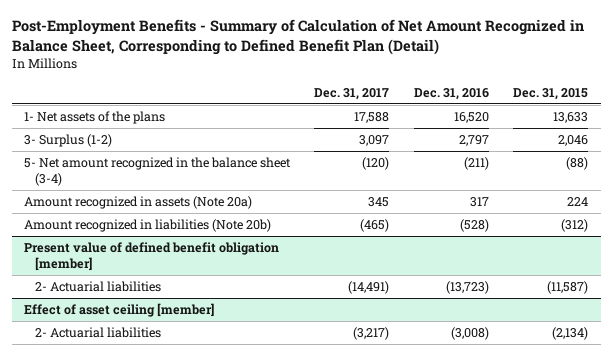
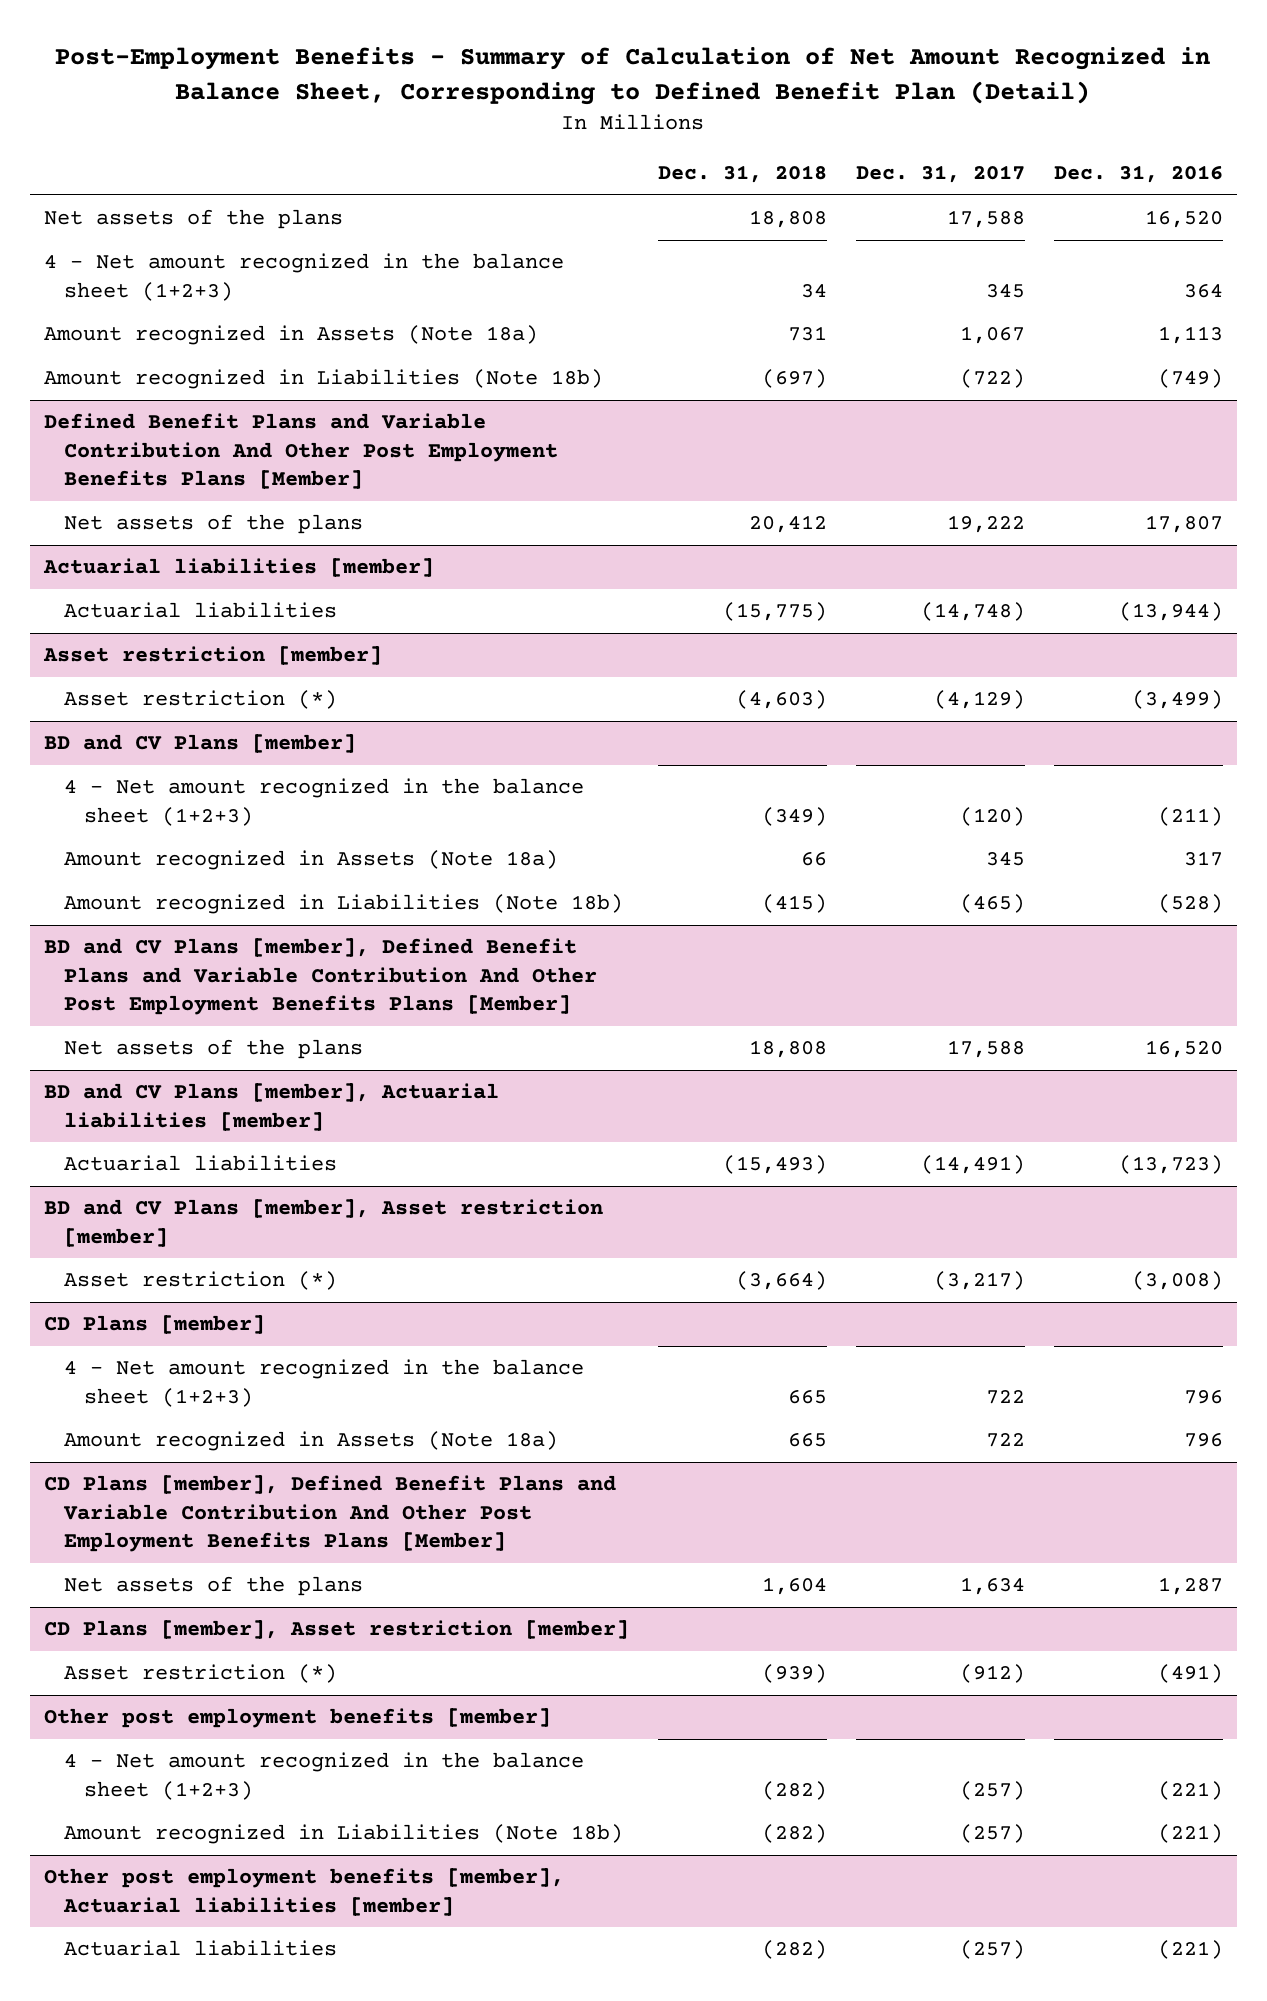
[513,87,589,100] Dec. 31, 2015 -> none
none -> [658,165,828,184] Dec. 31, 2018
[23,134,112,148] 3- Surplus (1-2) -> none
[23,111,165,125] 1- Net assets of the plans -> [44,209,344,230] Net assets of the plans
[23,157,291,187] 5- Net amount recognized in the balance sheet (3-4) -> [44,253,565,301] 4 - Net amount recognized in the balance sheet (1+2+3)
[362,157,390,171] (120) -> [985,283,1025,298] 345
[463,157,489,171] (211) -> [1183,283,1223,298] 364
[23,196,252,210] Amount recognized in assets (Note 20a) -> [44,325,539,346] Amount recognized in Assets (Note 18a)
[368,197,390,208] 345 -> [959,326,1025,345] 1,067
[469,197,489,208] 317 -> [1157,326,1223,345] 1,113
[23,219,271,233] Amount recognized in liabilities (Note 20b) -> [44,369,604,390] Amount recognized in Liabilities (Note 18b)
[360,219,390,233] (465) -> [959,369,1025,389] (722)
[459,219,489,233] (528) -> [1157,369,1223,389] (749)
none -> [44,413,559,490] Defined Benefit Plans and Variable Contribution And Other Post Employment Benefits Plans [Member]
none -> [64,514,364,535] Net assets of the plans
[23,242,279,272] Present value of defined benefit obligation [member] -> [43,558,435,578] Actuarial liabilities [member]
[34,281,161,293] 2- Actuarial liabilities -> [64,602,338,619] Actuarial liabilities
[348,281,390,295] (14,491) -> [920,602,1025,622] (14,748)
[445,281,489,295] (13,723) -> [1118,602,1223,622] (13,944)
[23,303,214,318] Effect of asset ceiling [member] -> [43,646,383,666] Asset restriction [member]
none -> [64,690,338,710] Asset restriction (*)
none -> [44,734,357,754] BD and CV Plans [member]
none -> [64,778,585,826] 4 - Net amount recognized in the balance sheet (1+2+3)
none -> [64,850,559,871] Amount recognized in Assets (Note 18a)
none -> [64,894,624,915] Amount recognized in Liabilities (Note 18b)
none -> [44,938,598,1016] BD and CV Plans [member], Defined Benefit Plans and Variable Contribution And Other Post Employment Benefits Plans [Member]
none -> [64,1039,364,1060] Net assets of the plans
none -> [44,1083,500,1131] BD and CV Plans [member], Actuarial liabilities [member]
[34,327,161,339] 2- Actuarial liabilities -> [64,1155,338,1172] Actuarial liabilities
[353,327,390,341] (3,217) -> [920,1155,1025,1175] (14,491)
[450,327,489,341] (3,008) -> [1118,1155,1223,1175] (13,723)
none -> [44,1199,604,1247] BD and CV Plans [member], Asset restriction [member]
none -> [64,1271,338,1291] Asset restriction (*)
none -> [44,1315,266,1335] CD Plans [member]
none -> [64,1359,585,1407] 4 - Net amount recognized in the balance sheet (1+2+3)
none -> [64,1431,559,1452] Amount recognized in Assets (Note 18a)
none -> [44,1475,617,1553] CD Plans [member], Defined Benefit Plans and Variable Contribution And Other Post Employment Benefits Plans [Member]
none -> [64,1576,364,1597] Net assets of the plans
none -> [44,1620,630,1640] CD Plans [member], Asset restriction [member]
none -> [64,1664,338,1684] Asset restriction (*)
none -> [44,1708,552,1729] Other post employment benefits [member]
none -> [64,1752,585,1800] 4 - Net amount recognized in the balance sheet (1+2+3)
none -> [64,1824,624,1845] Amount recognized in Liabilities (Note 18b)
none -> [44,1868,565,1916] Other post employment benefits [member], Actuarial liabilities [member]
none -> [64,1940,338,1957] Actuarial liabilities

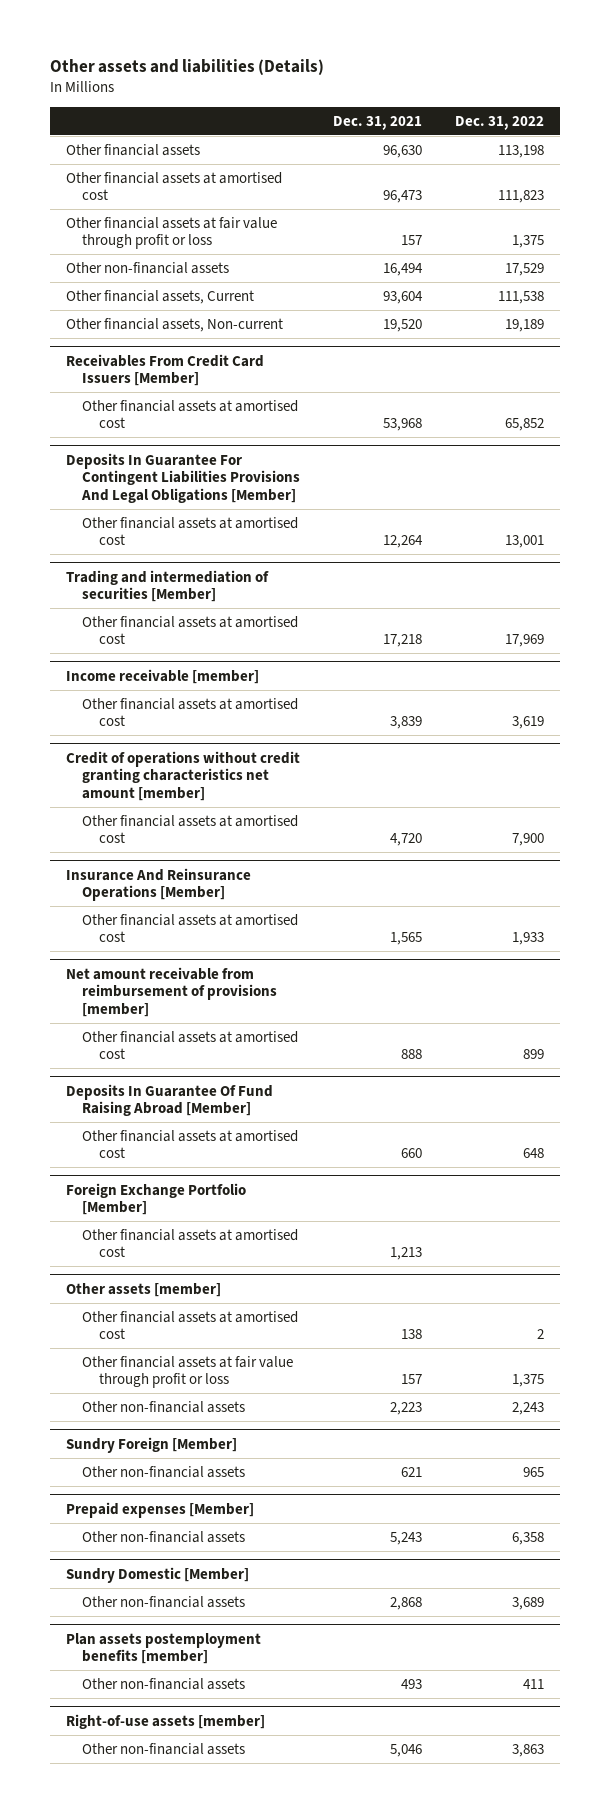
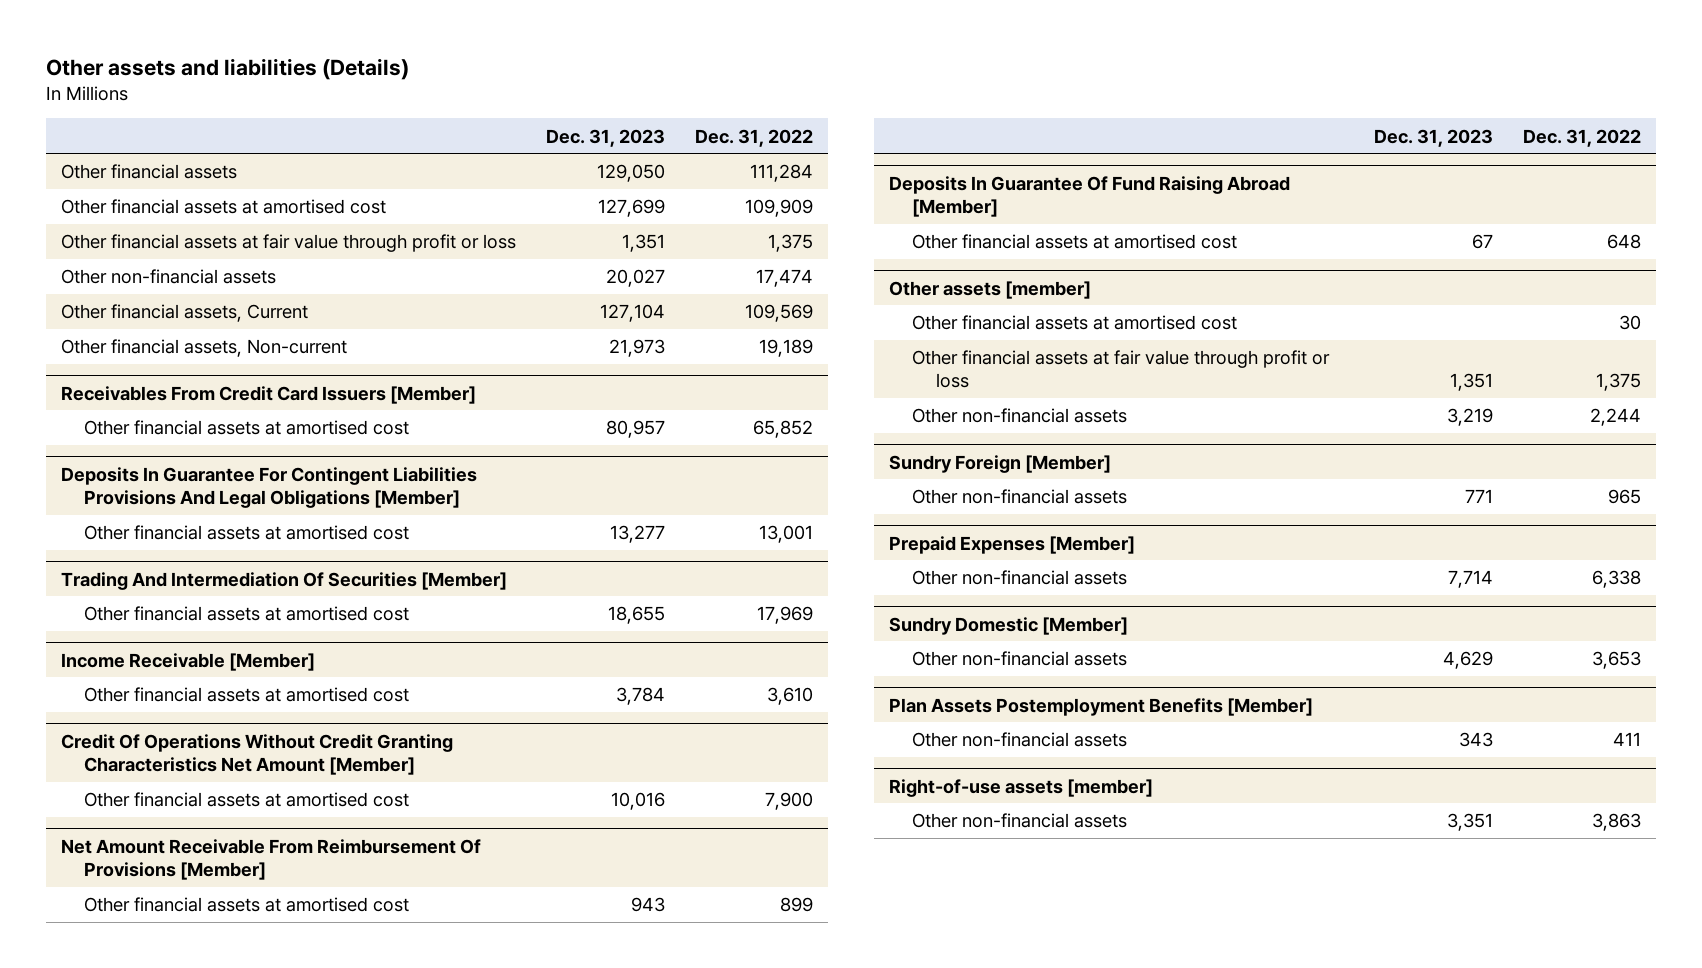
[333,115,423,130] Dec. 31, 2021 -> none
none -> [545,128,665,147] Dec. 31, 2023
[497,144,544,158] 113,198 -> [749,164,813,183] 111,284
[497,190,544,204] 111,823 -> [744,199,813,218] 109,909
[504,262,544,276] 17,529 -> [755,269,813,288] 17,474
[497,290,544,304] 111,538 -> [744,304,813,323] 109,569
[65,569,269,603] Trading and intermediation of securities [Member] -> [60,571,507,590] Trading And Intermediation Of Securities [Member]
[65,668,259,684] Income receivable [member] -> [60,652,315,671] Income Receivable [Member]
[511,716,544,730] 3,619 -> [766,687,813,706] 3,610
[65,750,300,802] Credit of operations without credit granting characteristics net amount [member] -> [60,733,453,775] Credit Of Operations Without Credit Granting Characteristics Net Amount [Member]
[65,867,251,902] Insurance And Reinsurance Operations [Member] -> none
[82,913,299,943] Other financial assets at amortised cost -> none
[65,966,278,1018] Net amount receivable from reimbursement of provisions [member] -> [60,838,481,880] Net Amount Receivable From Reimbursement Of Provisions [Member]
[65,1182,246,1216] Foreign Exchange Portfolio [Member] -> none
[82,1228,299,1258] Other financial assets at amortised cost -> none
[536,1329,544,1340] 2 -> [1618,315,1641,331] 30
[511,1401,544,1415] 2,243 -> [1589,408,1641,427] 2,244
[65,1501,254,1518] Prepaid expenses [Member] -> [888,535,1135,554] Prepaid Expenses [Member]
[511,1531,544,1545] 6,358 -> [1591,570,1641,589] 6,338
[511,1596,544,1610] 3,689 -> [1591,651,1641,670] 3,653
[65,1632,261,1665] Plan assets postemployment benefits [member] -> [888,697,1313,716] Plan Assets Postemployment Benefits [Member]

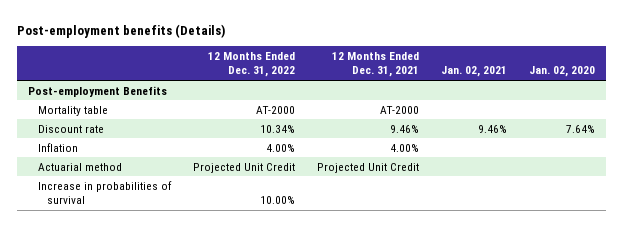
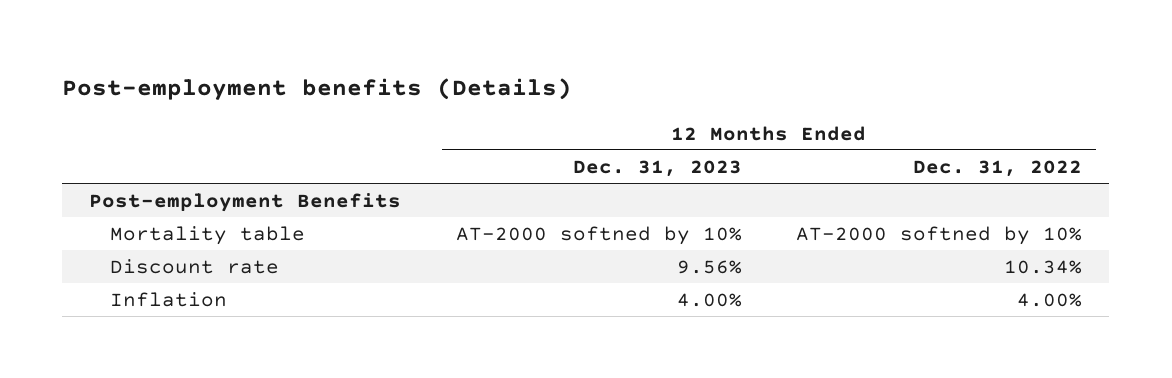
[331,51,419,78] 12 Months Ended Dec. 31, 2021 -> none
[440,66,507,78] Jan. 02, 2021 -> none
[528,66,595,78] Jan. 02, 2020 -> none
none -> [572,159,742,177] Dec. 31, 2023
[255,105,295,114] AT-2000 -> [796,225,1083,245] AT-2000 softned by 10%
[37,162,122,171] Actuarial method -> none
[37,180,172,205] Increase in probabilities of survival -> none

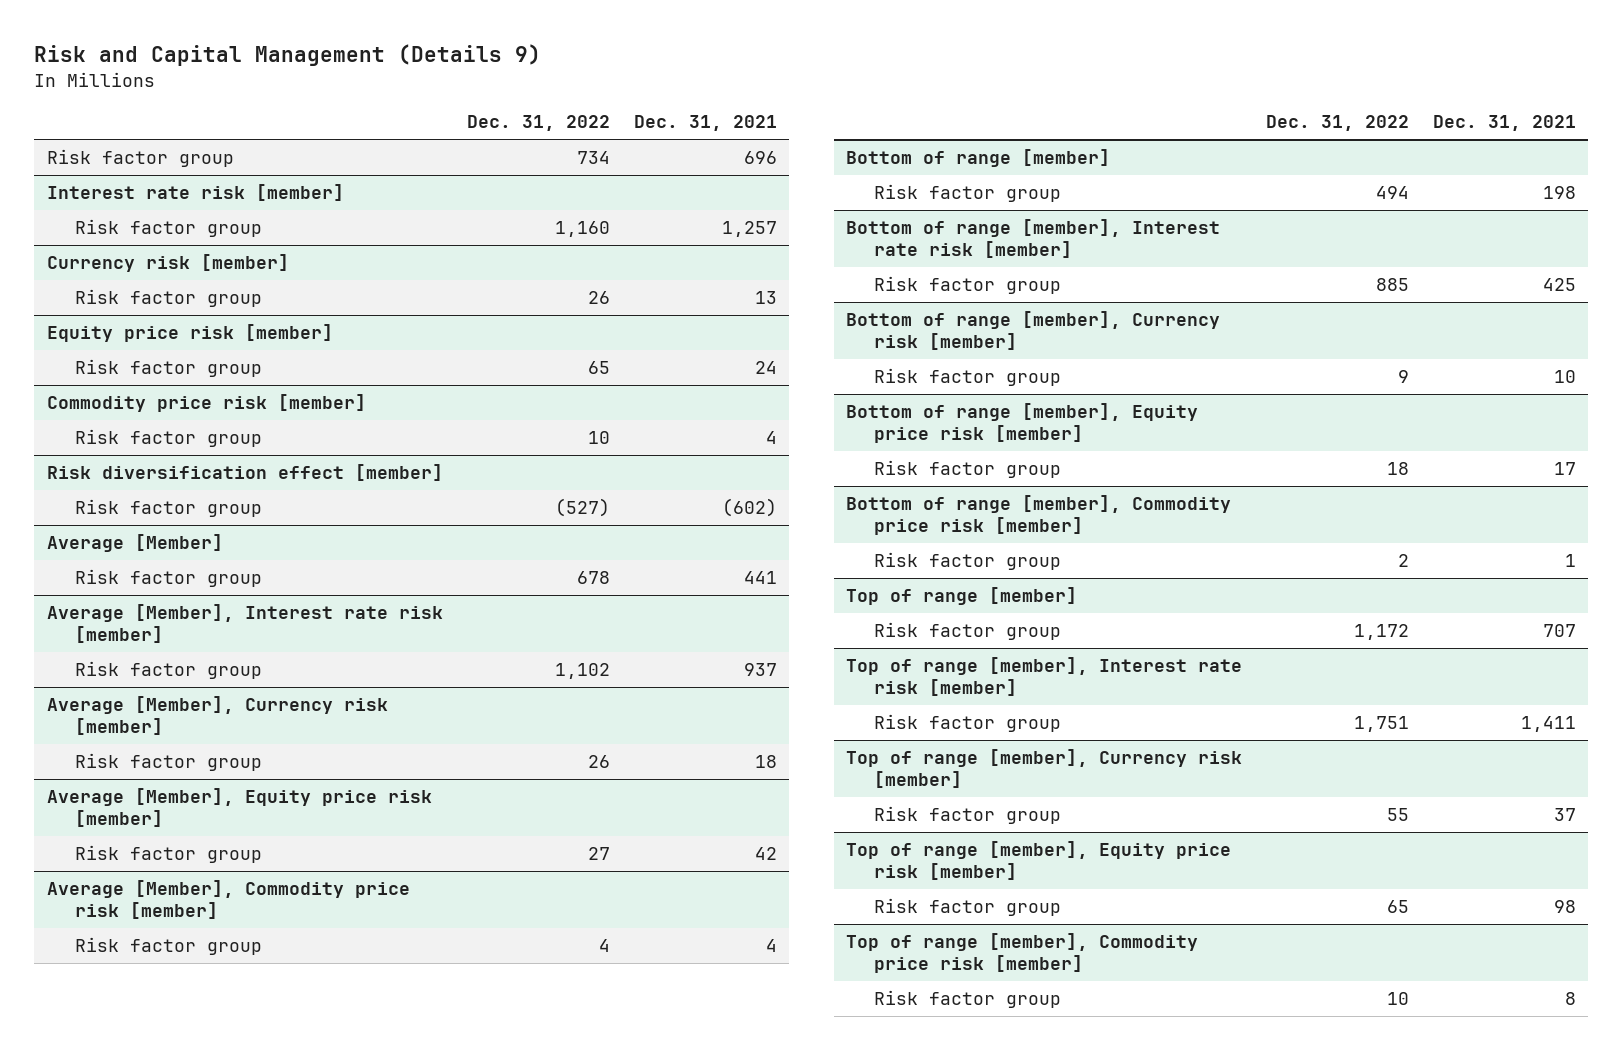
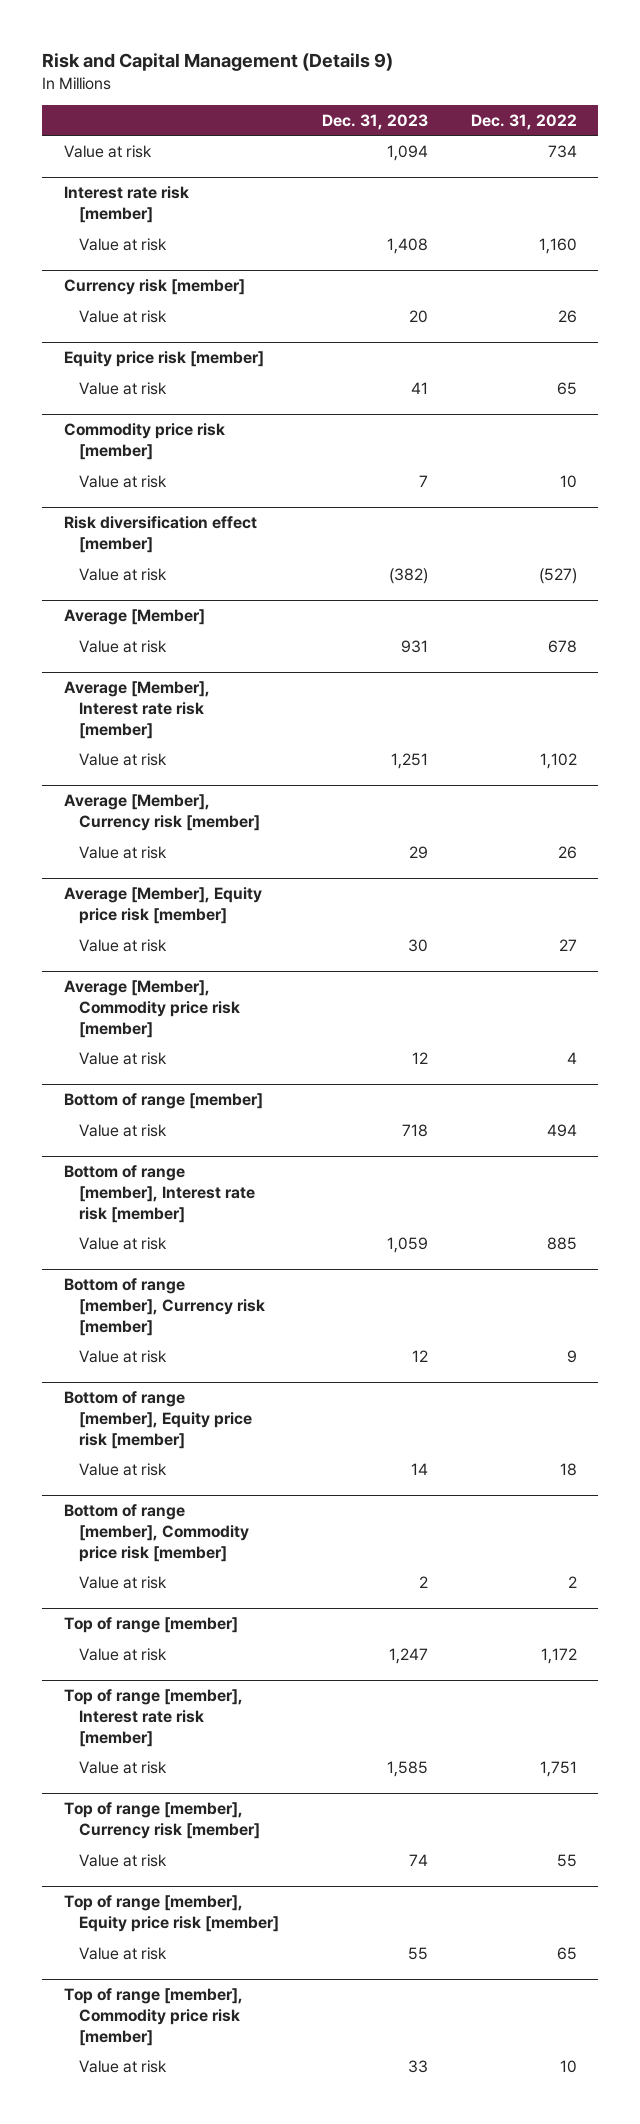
[633,115,777,132] Dec. 31, 2021 -> none
none -> [321,113,428,130] Dec. 31, 2023
[46,148,234,167] Risk factor group -> [63,145,152,159] Value at risk
[74,218,262,237] Risk factor group -> [78,238,167,252] Value at risk
[74,288,262,307] Risk factor group -> [78,310,167,324] Value at risk
[74,358,262,377] Risk factor group -> [78,382,167,396] Value at risk
[74,428,262,447] Risk factor group -> [78,475,167,489] Value at risk
[74,498,262,517] Risk factor group -> [78,568,167,582] Value at risk
[74,568,262,587] Risk factor group -> [78,640,167,654] Value at risk
[74,660,262,679] Risk factor group -> [78,753,167,767] Value at risk
[74,752,262,771] Risk factor group -> [78,846,167,860] Value at risk
[74,844,262,863] Risk factor group -> [78,939,167,953] Value at risk
[74,936,262,955] Risk factor group -> [78,1052,167,1066] Value at risk
[873,183,1061,202] Risk factor group -> [78,1124,167,1138] Value at risk
[873,275,1061,294] Risk factor group -> [78,1237,167,1251] Value at risk
[873,367,1061,386] Risk factor group -> [78,1350,167,1364] Value at risk
[873,459,1061,478] Risk factor group -> [78,1463,167,1477] Value at risk
[873,551,1061,570] Risk factor group -> [78,1576,167,1590] Value at risk
[873,621,1061,640] Risk factor group -> [78,1648,167,1662] Value at risk
[873,713,1061,732] Risk factor group -> [78,1761,167,1775] Value at risk
[873,805,1061,824] Risk factor group -> [78,1854,167,1868] Value at risk
[873,897,1061,916] Risk factor group -> [78,1947,167,1961] Value at risk
[873,989,1061,1008] Risk factor group -> [78,2060,167,2074] Value at risk

